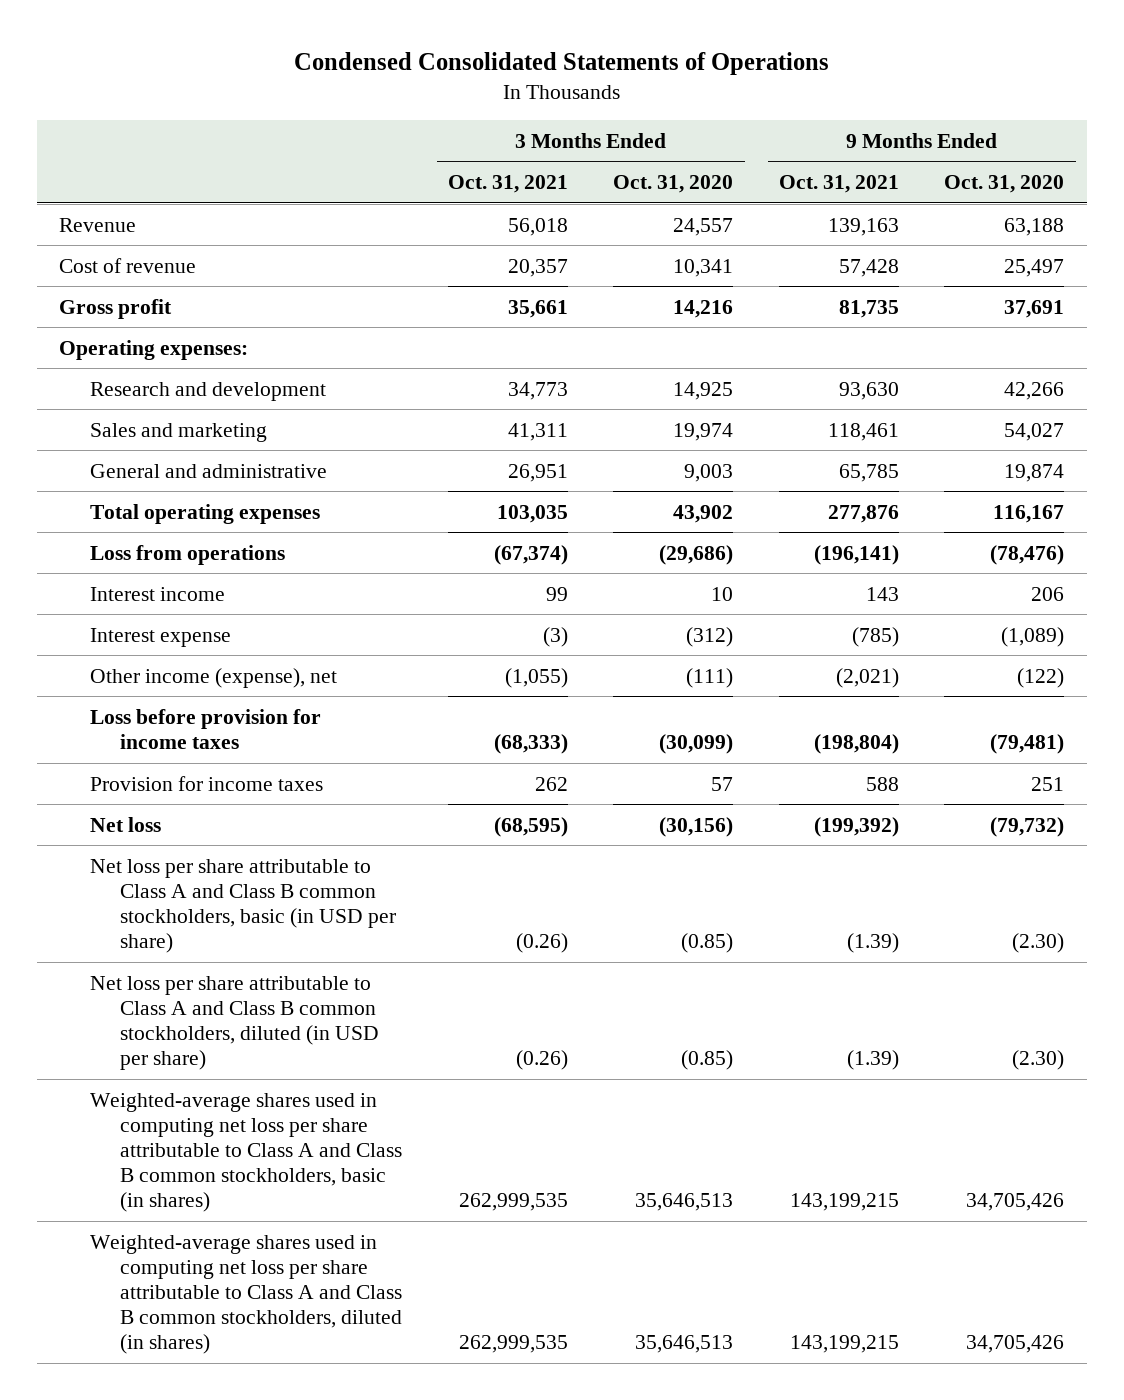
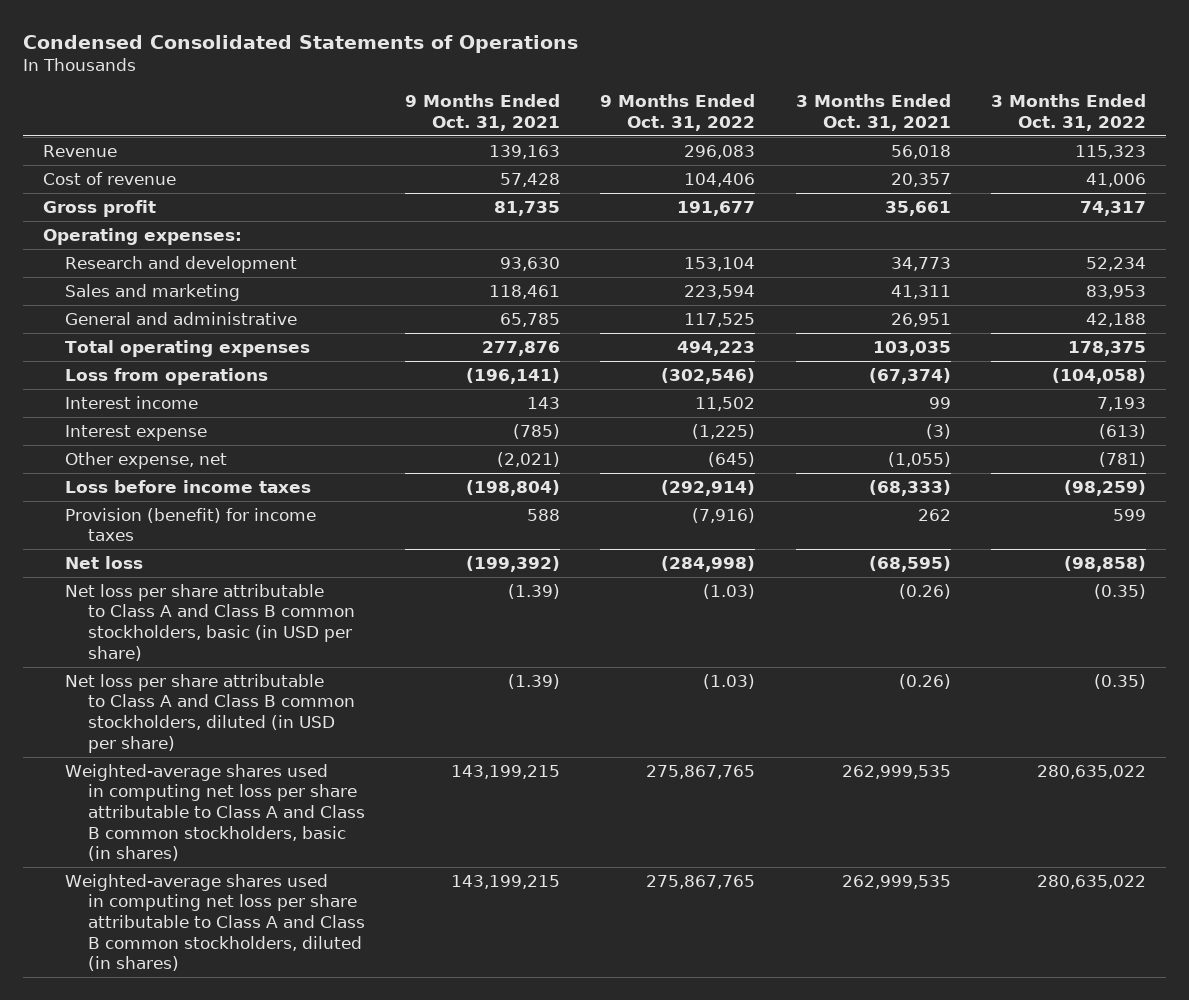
[613,175,734,194] Oct. 31, 2020 -> none
[944,175,1065,194] Oct. 31, 2020 -> none
none -> [600,94,756,131] 9 Months Ended Oct. 31, 2022
none -> [991,94,1147,131] 3 Months Ended Oct. 31, 2022
[89,667,337,688] Other income (expense), net -> [65,451,228,469] Other expense, net
[89,708,321,749] Loss before provision for income taxes -> [65,479,312,493] Loss before income taxes
[89,775,323,791] Provision for income taxes -> [65,507,317,542] Provision (benefit) for income taxes

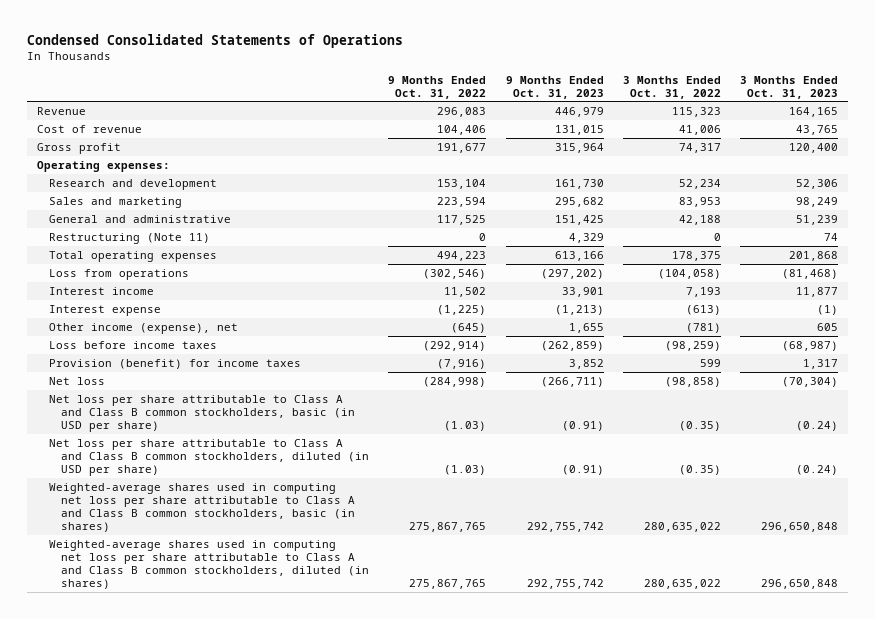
[404,94,560,131] 9 Months Ended Oct. 31, 2021 -> none
[795,94,951,131] 3 Months Ended Oct. 31, 2021 -> none
none -> [505,75,604,99] 9 Months Ended Oct. 31, 2023
none -> [739,75,838,99] 3 Months Ended Oct. 31, 2023
none -> [49,232,211,244] Restructuring (Note 11)
[65,451,228,469] Other expense, net -> [49,322,239,334] Other income (expense), net

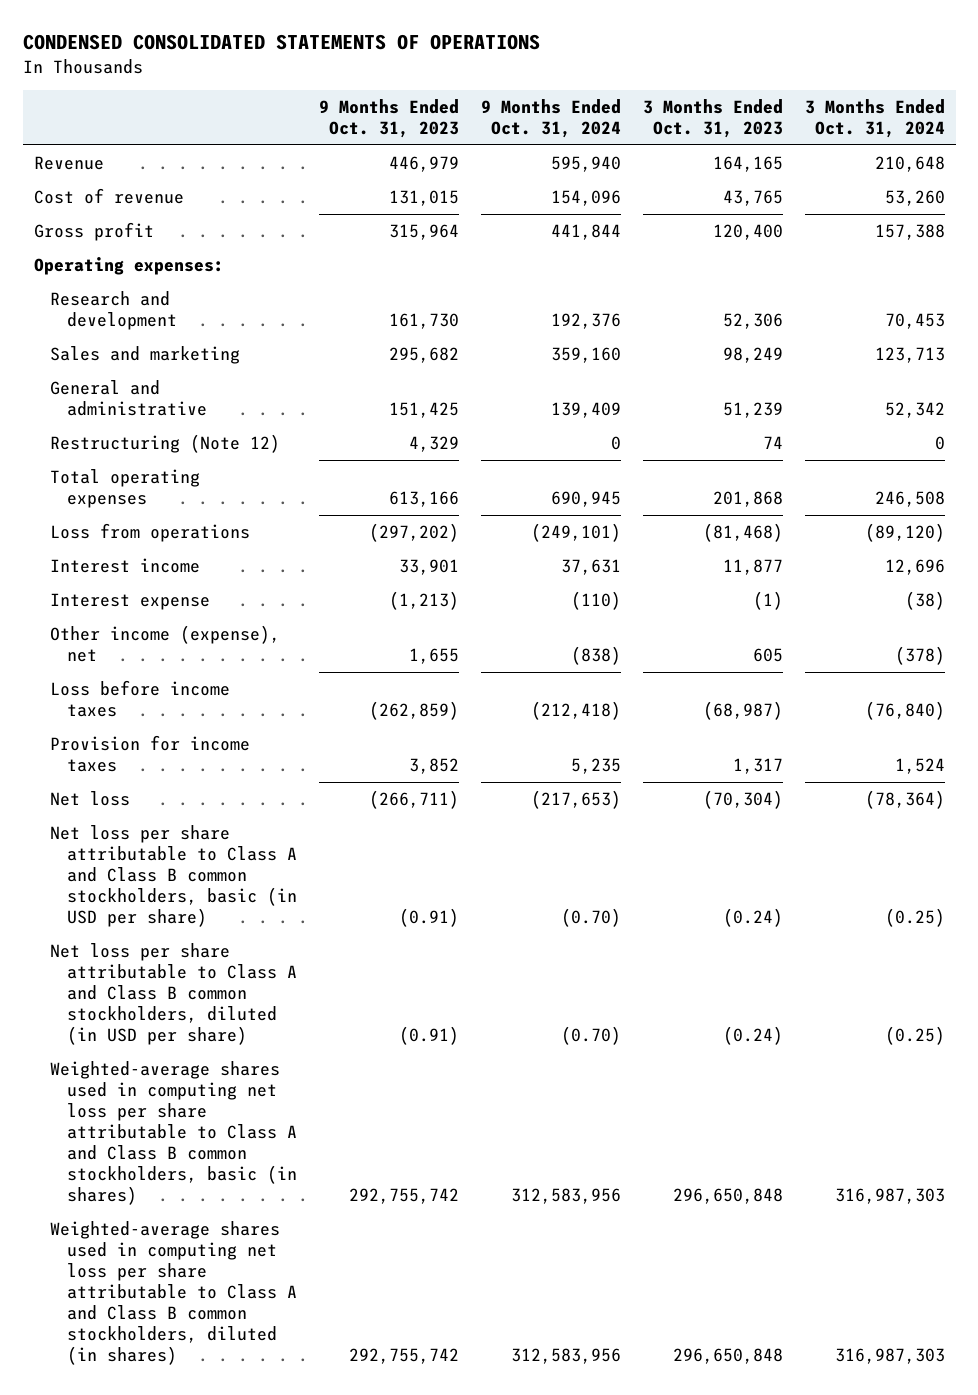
[27,33,404,48] Condensed Consolidated Statements of Operations -> [22,34,540,51] CONDENSED CONSOLIDATED STATEMENTS OF OPERATIONS
[388,75,487,99] 9 Months Ended Oct. 31, 2022 -> none
[622,75,721,99] 3 Months Ended Oct. 31, 2022 -> none
none -> [481,99,622,139] 9 Months Ended Oct. 31, 2024
none -> [804,99,945,139] 3 Months Ended Oct. 31, 2024
[49,232,211,244] Restructuring (Note 11) -> [50,433,281,453] Restructuring (Note 12)
[49,358,302,369] Provision (benefit) for income taxes -> [50,734,251,772] Provision for income taxes

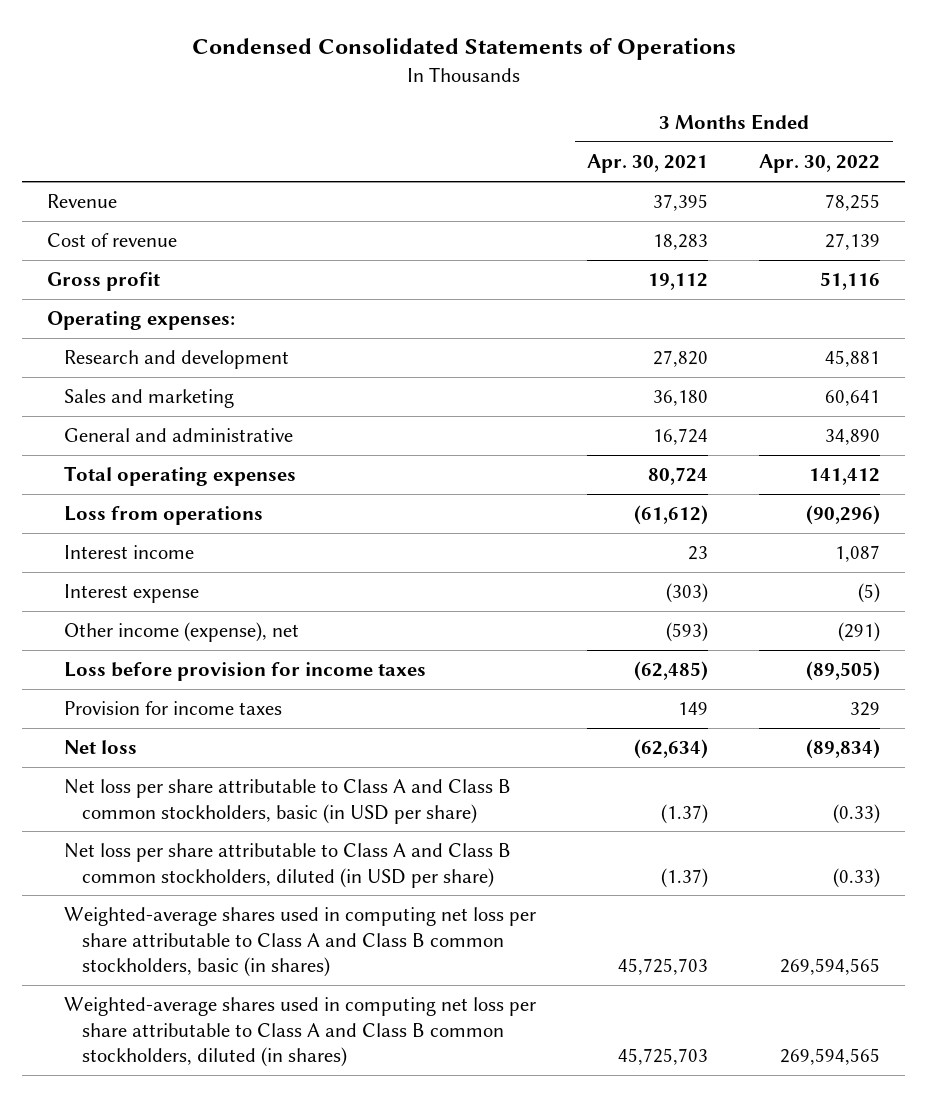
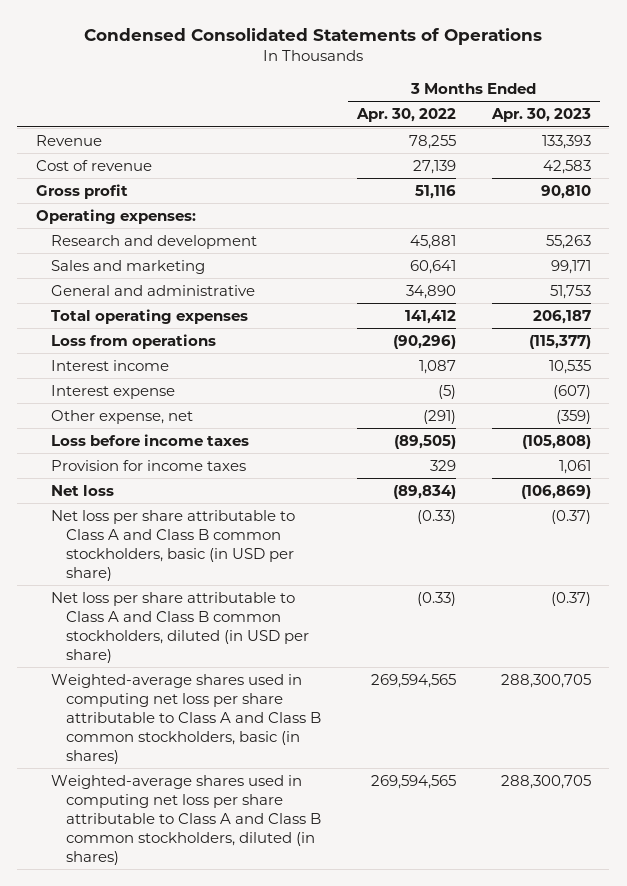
[587,154,709,174] Apr. 30, 2021 -> none
none -> [491,108,592,123] Apr. 30, 2023
[64,622,300,643] Other income (expense), net -> [50,409,193,424] Other expense, net
[64,662,427,682] Loss before provision for income taxes -> [50,433,249,446] Loss before income taxes

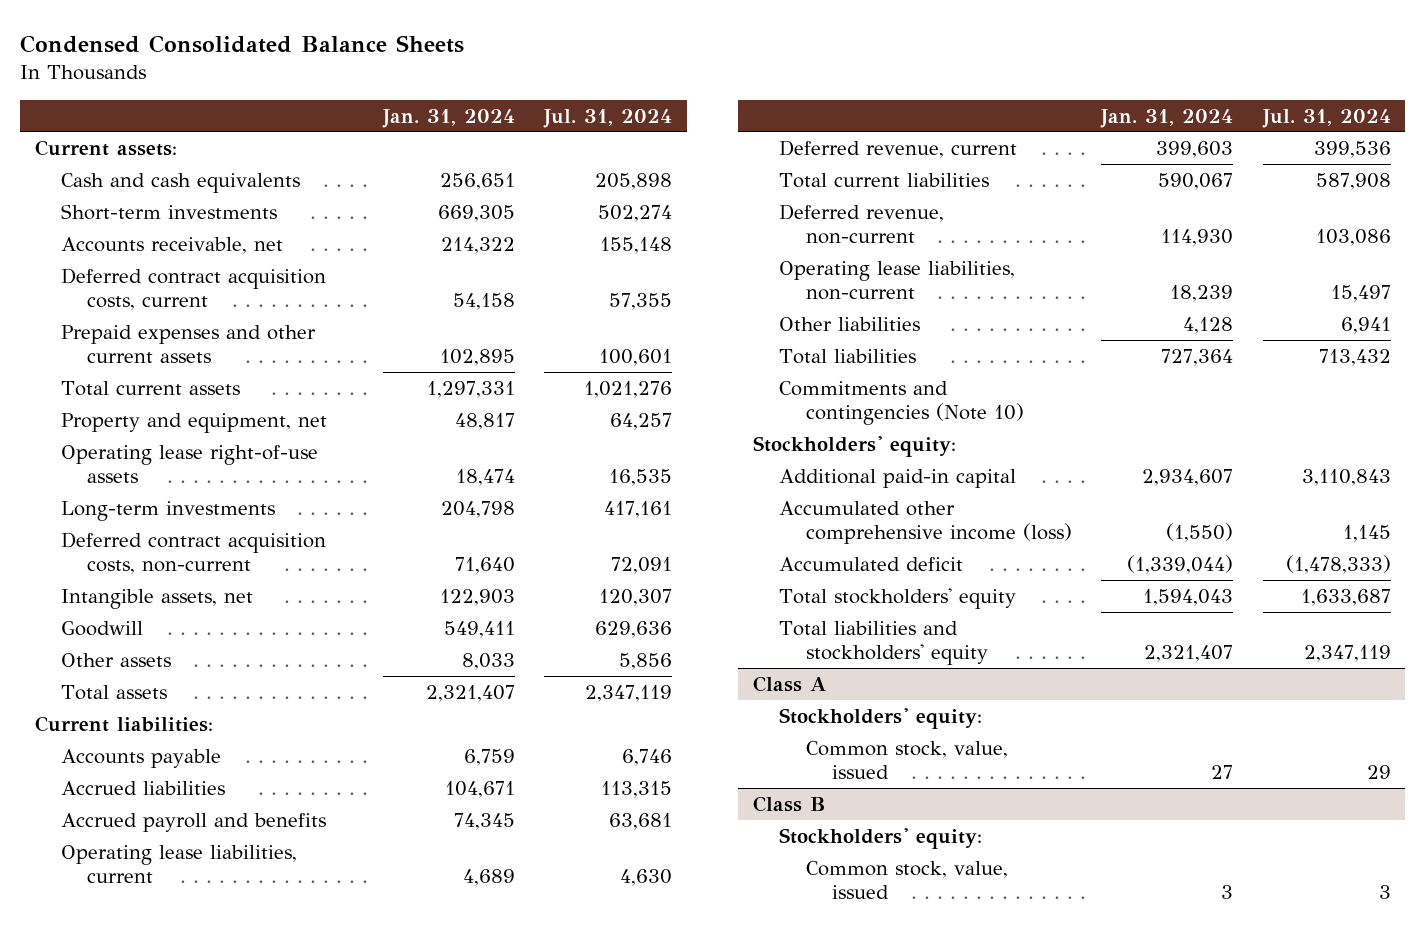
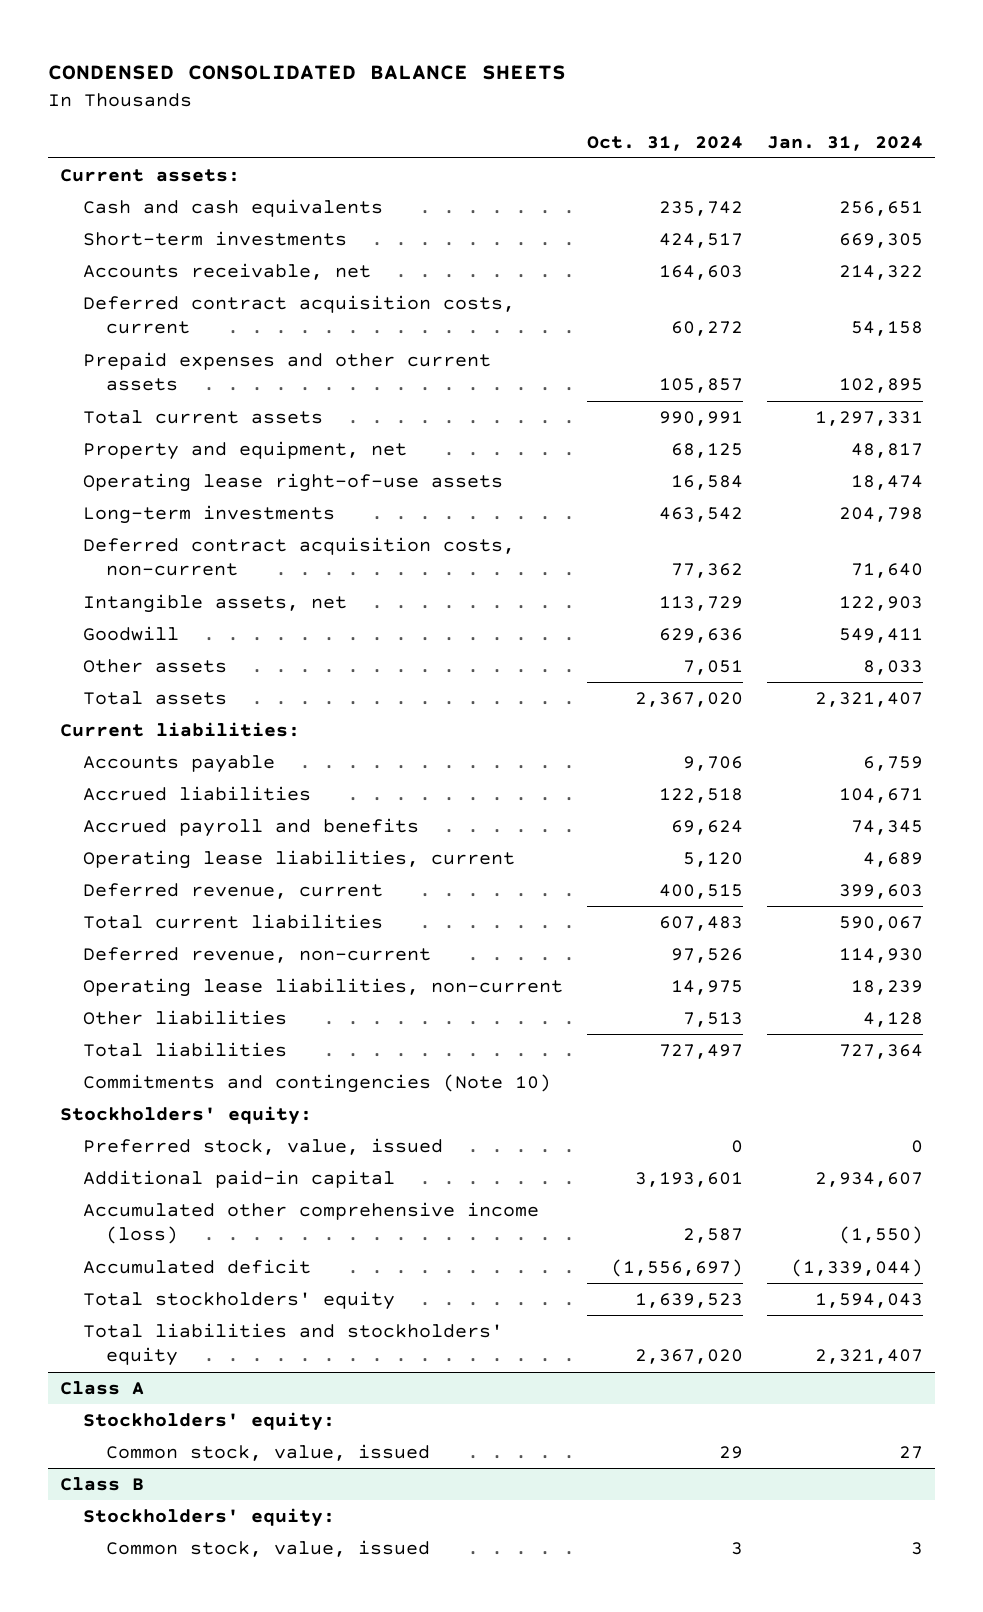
[19,34,464,53] Condensed Consolidated Balance Sheets -> [48,65,567,81] CONDENSED CONSOLIDATED BALANCE SHEETS
[543,108,673,128] Jul. 31, 2024 -> none
none -> [586,135,743,151] Oct. 31, 2024
none -> [83,1137,444,1155] Preferred stock, value, issued

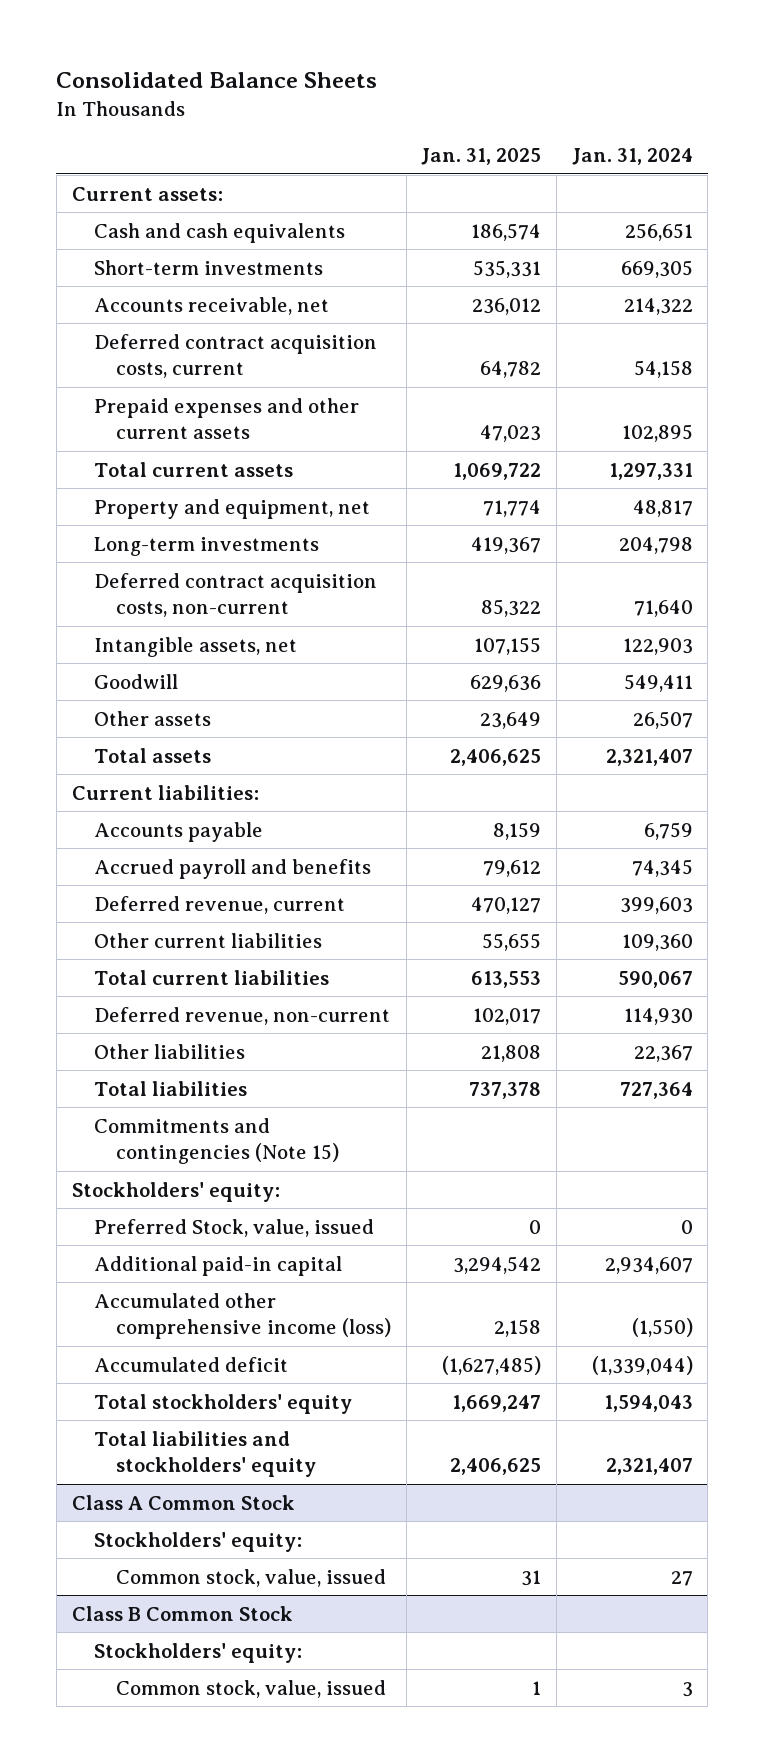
[48,65,567,81] CONDENSED CONSOLIDATED BALANCE SHEETS -> [56,72,378,89] Consolidated Balance Sheets
[586,135,743,151] Oct. 31, 2024 -> none
none -> [421,147,542,165] Jan. 31, 2025
[83,472,504,492] Operating lease right-of-use assets -> none
[862,659,923,675] 8,033 -> [632,710,693,729] 26,507
[83,785,312,801] Accrued liabilities -> none
[83,849,516,869] Operating lease liabilities, current -> none
none -> [93,932,322,948] Other current liabilities
[83,977,564,997] Operating lease liabilities, non-current -> none
[862,1011,923,1027] 4,128 -> [633,1044,693,1062] 22,367
[83,1073,552,1093] Commitments and contingencies (Note 10) -> [93,1117,339,1165] Commitments and contingencies (Note 15)
[83,1137,444,1155] Preferred stock, value, issued -> [93,1218,374,1237] Preferred Stock, value, issued
[60,1380,145,1395] Class A -> [71,1494,295,1510] Class A Common Stock
[60,1476,145,1491] Class B -> [71,1605,293,1621] Class B Common Stock

